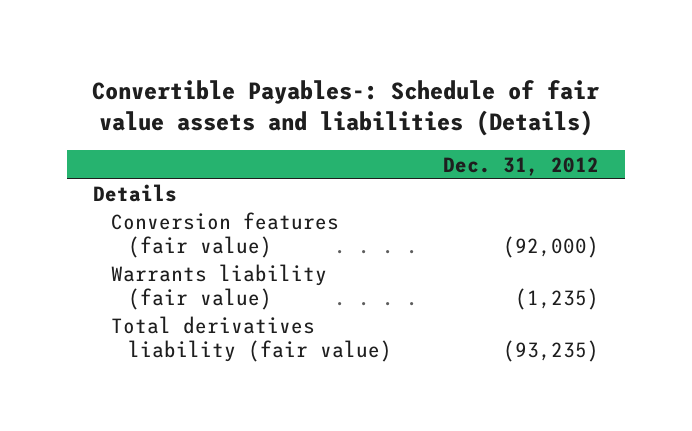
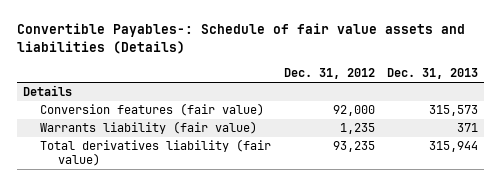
none -> [386,68,478,80] Dec. 31, 2013
[503,235,600,258] (92,000) -> [332,105,375,117] 92,000
[515,287,600,310] (1,235) -> [339,123,375,135] 1,235
[503,339,600,362] (93,235) -> [332,141,375,153] 93,235

